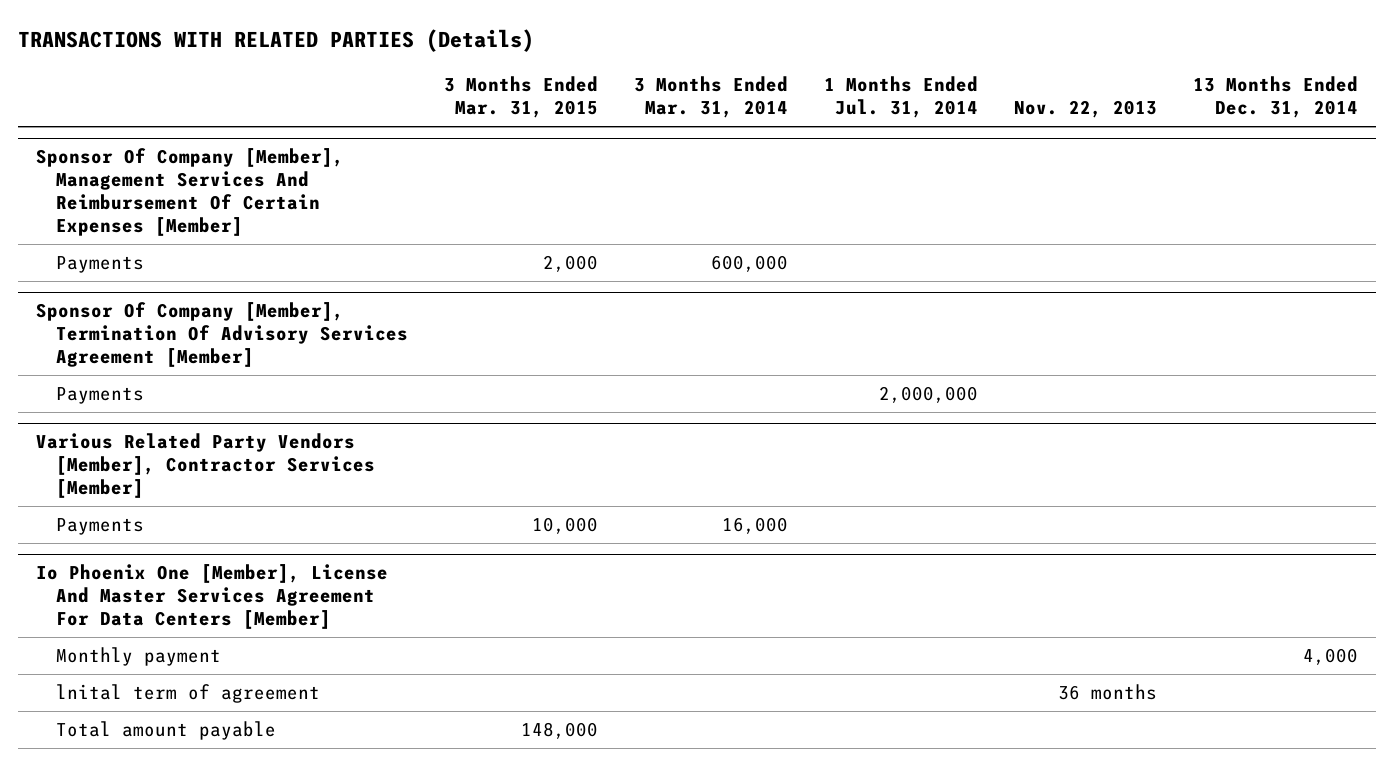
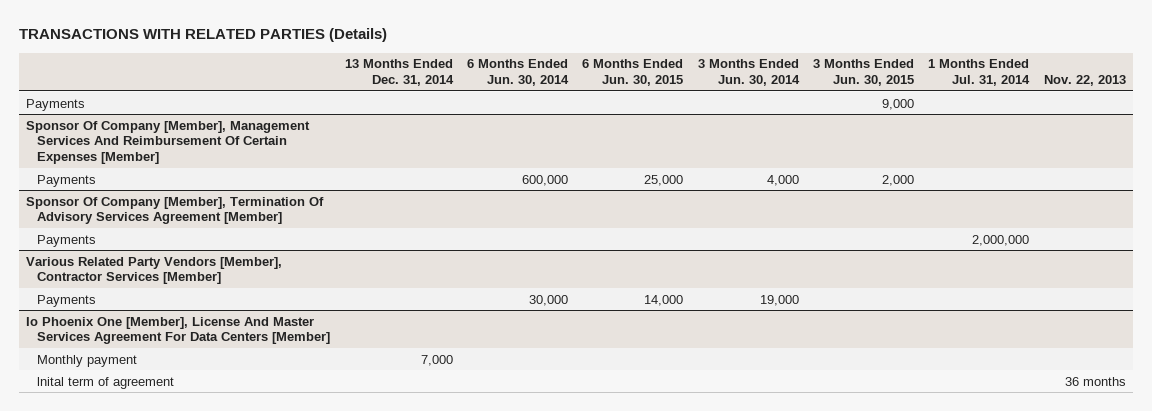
[443,76,598,119] 3 Months Ended Mar. 31, 2015 -> none
[633,76,788,119] 3 Months Ended Mar. 31, 2014 -> none
none -> [467,59,570,86] 6 Months Ended Jun. 30, 2014
none -> [582,59,684,86] 6 Months Ended Jun. 30, 2015
none -> [697,59,800,86] 3 Months Ended Jun. 30, 2014
none -> [813,59,915,86] 3 Months Ended Jun. 30, 2015
none -> [26,98,86,111] Payments
[1303,648,1359,666] 4,000 -> [420,354,453,366] 7,000
[55,721,276,741] Total amount payable -> none

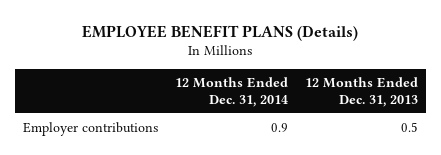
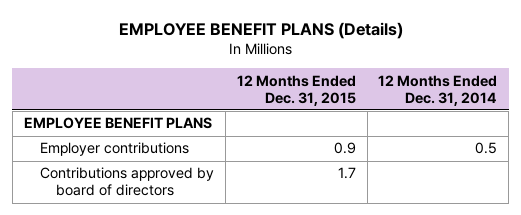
[304,77,418,108] 12 Months Ended Dec. 31, 2013 -> none
none -> [236,74,356,106] 12 Months Ended Dec. 31, 2015
none -> [23,117,212,130] EMPLOYEE BENEFIT PLANS
[270,122,288,132] 0.9 -> [475,142,498,155] 0.5
none -> [39,167,214,197] Contributions approved by board of directors

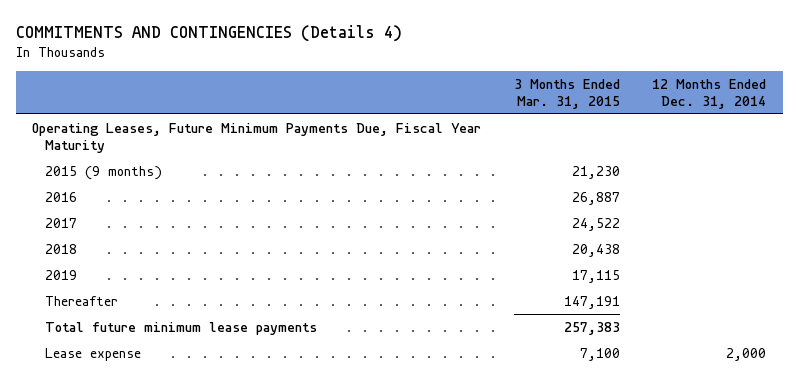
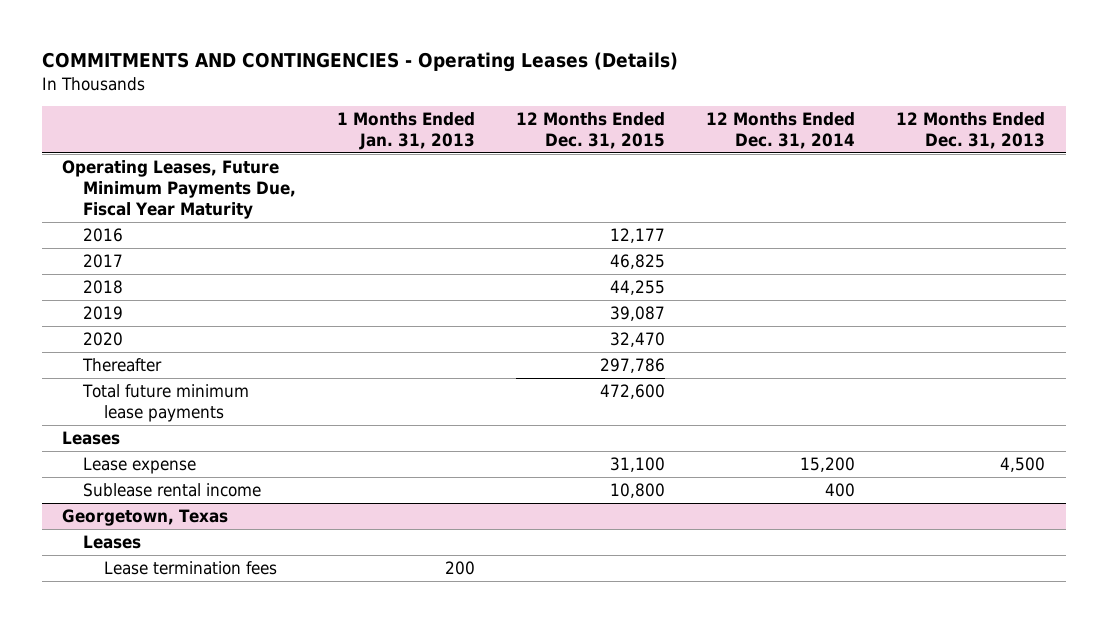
[15,24,402,42] COMMITMENTS AND CONTINGENCIES (Details 4) -> [41,52,678,73] COMMITMENTS AND CONTINGENCIES - Operating Leases (Details)
[513,78,620,109] 3 Months Ended Mar. 31, 2015 -> none
none -> [337,112,476,151] 1 Months Ended Jan. 31, 2013
none -> [516,112,666,150] 12 Months Ended Dec. 31, 2015
none -> [896,112,1046,150] 12 Months Ended Dec. 31, 2013
[44,165,162,180] 2015 (9 months) -> none
none -> [83,331,124,346] 2020
none -> [62,430,121,445] Leases
[726,347,767,361] 2,000 -> [800,456,856,472] 15,200
none -> [83,482,262,497] Sublease rental income
none -> [62,508,229,526] Georgetown, Texas
none -> [83,534,142,549] Leases
none -> [104,560,278,575] Lease termination fees

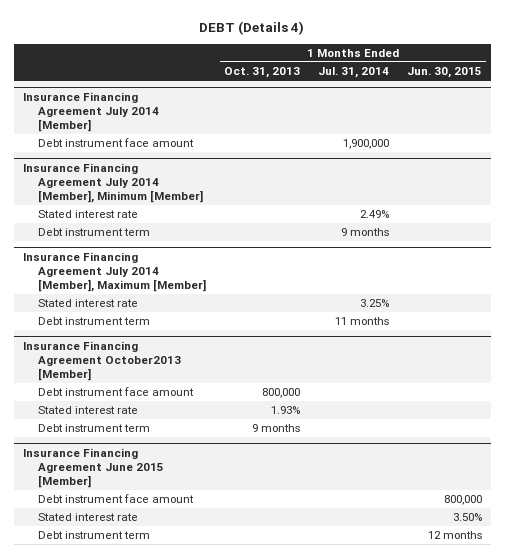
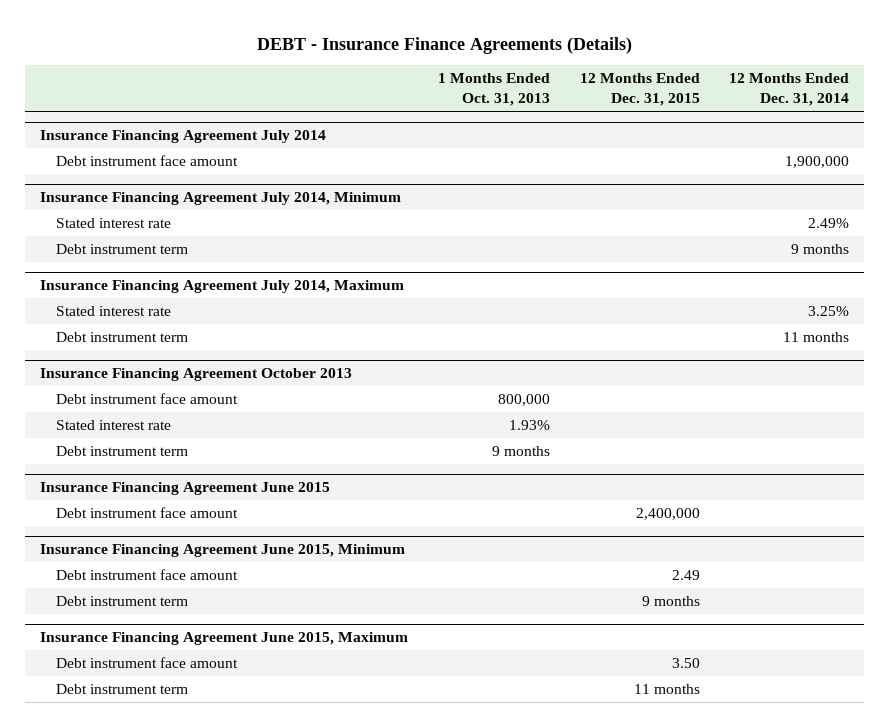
[199,20,305,35] DEBT (Details 4) -> [256,36,632,54] DEBT - Insurance Finance Agreements (Details)
[318,67,390,79] Jul. 31, 2014 -> none
[406,67,482,79] Jun. 30, 2015 -> none
none -> [579,73,700,107] 12 Months Ended Dec. 31, 2015
none -> [729,73,850,107] 12 Months Ended Dec. 31, 2014
[22,92,160,132] Insurance Financing Agreement July 2014 [Member] -> [39,130,326,144] Insurance Financing Agreement July 2014
[22,163,204,203] Insurance Financing Agreement July 2014 [Member], Minimum [Member] -> [39,192,401,206] Insurance Financing Agreement July 2014, Minimum
[22,252,207,292] Insurance Financing Agreement July 2014 [Member], Maximum [Member] -> [39,280,404,294] Insurance Financing Agreement July 2014, Maximum
[22,341,182,381] Insurance Financing Agreement October2013 [Member] -> [39,368,352,382] Insurance Financing Agreement October 2013
[22,448,165,488] Insurance Financing Agreement June 2015 [Member] -> [39,482,330,496] Insurance Financing Agreement June 2015
[38,513,139,522] Stated interest rate -> none
[38,531,151,540] Debt instrument term -> none
none -> [39,544,405,558] Insurance Financing Agreement June 2015, Minimum
none -> [55,569,238,581] Debt instrument face amount
none -> [55,596,188,607] Debt instrument term
none -> [39,632,408,646] Insurance Financing Agreement June 2015, Maximum
none -> [55,657,238,669] Debt instrument face amount
none -> [55,684,188,695] Debt instrument term

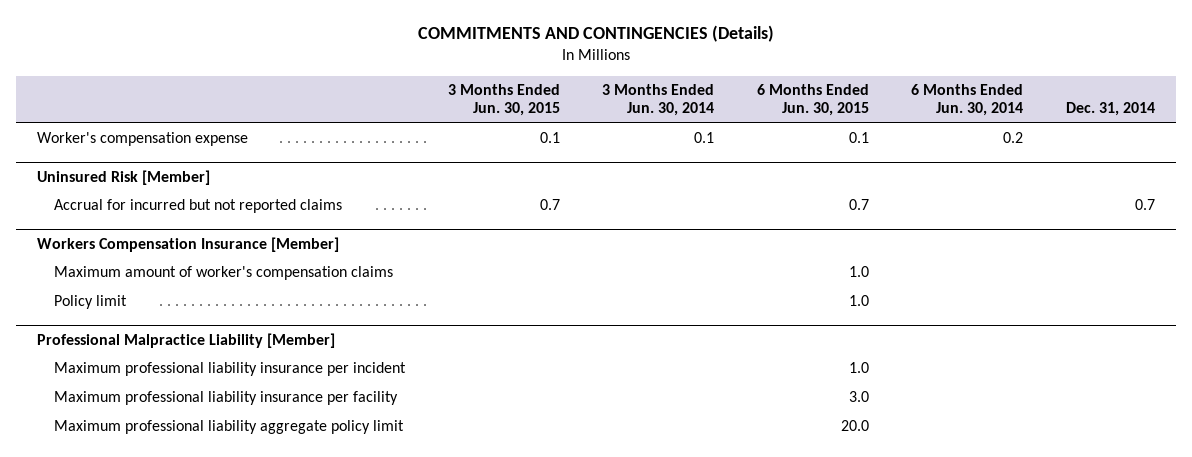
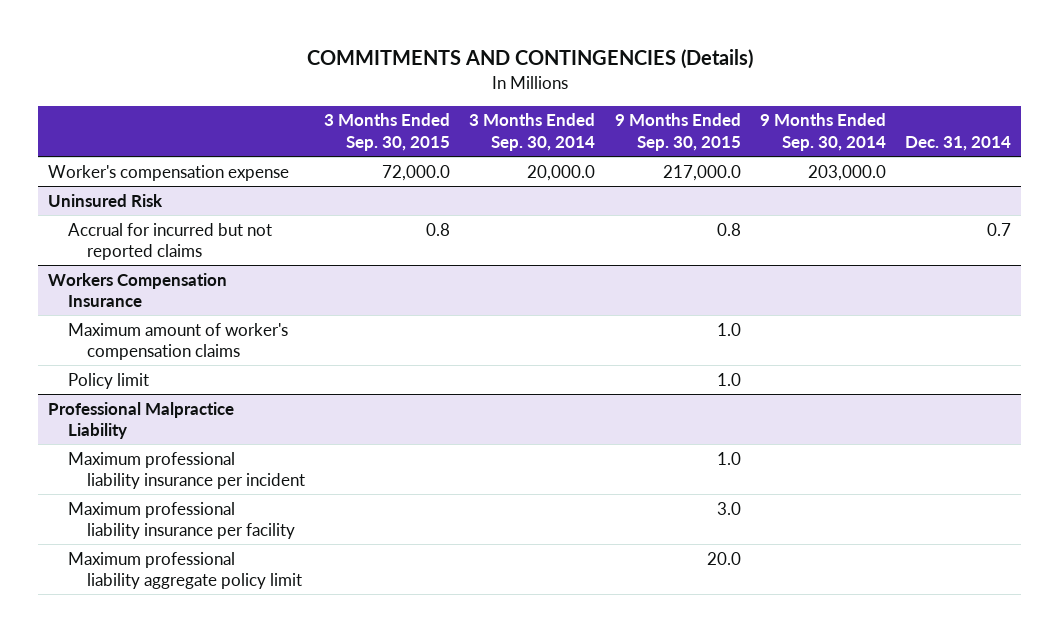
[447,83,560,117] 3 Months Ended Jun. 30, 2015 -> none
[602,83,715,117] 3 Months Ended Jun. 30, 2014 -> none
[756,83,869,117] 6 Months Ended Jun. 30, 2015 -> none
[911,83,1024,117] 6 Months Ended Jun. 30, 2014 -> none
none -> [324,113,451,151] 3 Months Ended Sep. 30, 2015
none -> [469,113,596,151] 3 Months Ended Sep. 30, 2014
none -> [614,113,741,151] 9 Months Ended Sep. 30, 2015
none -> [760,113,887,151] 9 Months Ended Sep. 30, 2014
[36,169,210,185] Uninsured Risk [Member] -> [48,193,164,207] Uninsured Risk
[36,236,339,252] Workers Compensation Insurance [Member] -> [48,272,228,308] Workers Compensation Insurance
[36,332,335,348] Professional Malpractice Liability [Member] -> [48,401,235,440] Professional Malpractice Liability

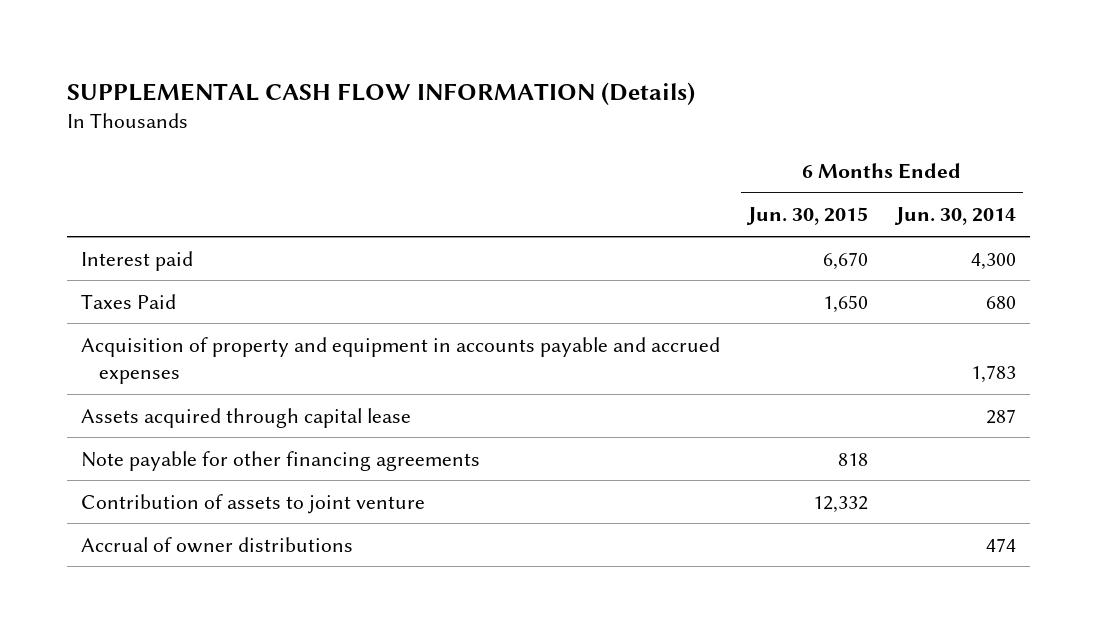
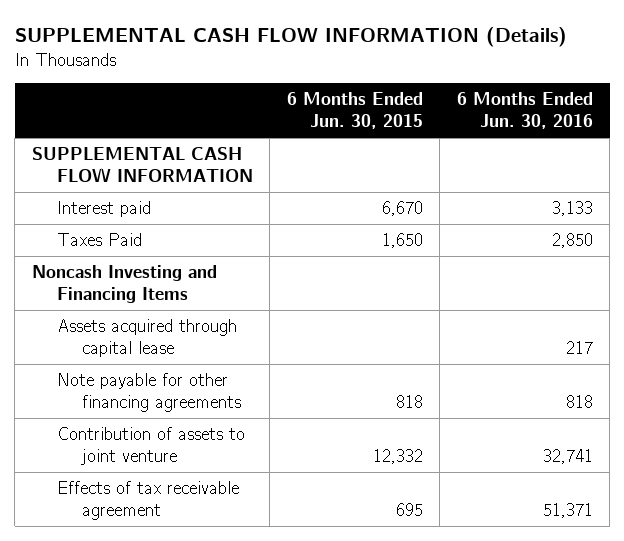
[893,207,1016,226] Jun. 30, 2014 -> none
none -> [456,92,593,130] 6 Months Ended Jun. 30, 2016
none -> [31,146,253,183] SUPPLEMENTAL CASH FLOW INFORMATION
[80,336,720,384] Acquisition of property and equipment in accounts payable and accrued expenses -> none
none -> [31,264,217,304] Noncash Investing and Financing Items
[80,536,353,553] Accrual of owner distributions -> none
none -> [56,480,239,521] Effects of tax receivable agreement

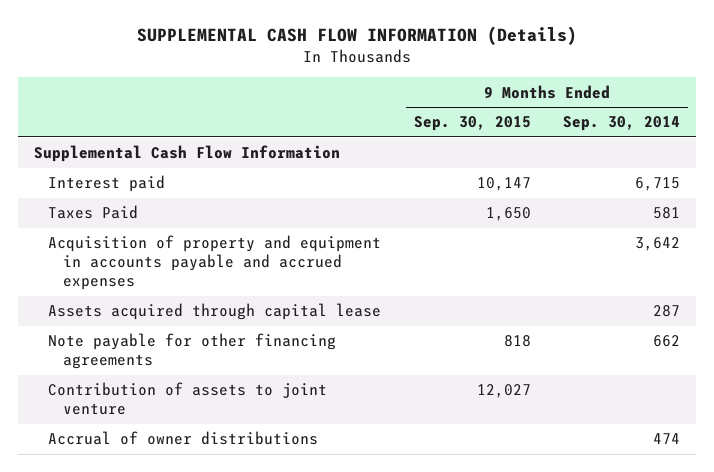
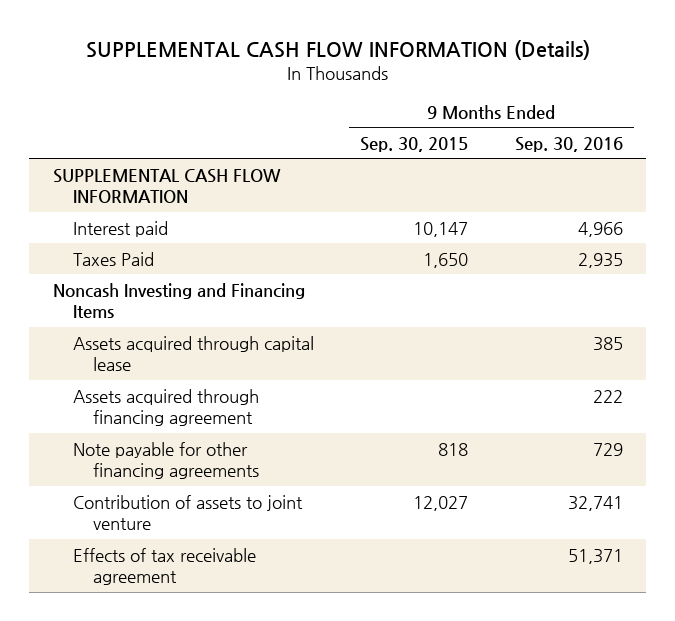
[563,116,681,132] Sep. 30, 2014 -> none
none -> [514,136,623,152] Sep. 30, 2016
[33,145,340,163] Supplemental Cash Flow Information -> [52,168,281,204] SUPPLEMENTAL CASH FLOW INFORMATION
[48,235,382,291] Acquisition of property and equipment in accounts payable and accrued expenses -> none
none -> [52,282,305,319] Noncash Investing and Financing Items
none -> [72,388,259,427] Assets acquired through financing agreement
[48,431,319,446] Accrual of owner distributions -> none
none -> [72,547,256,586] Effects of tax receivable agreement

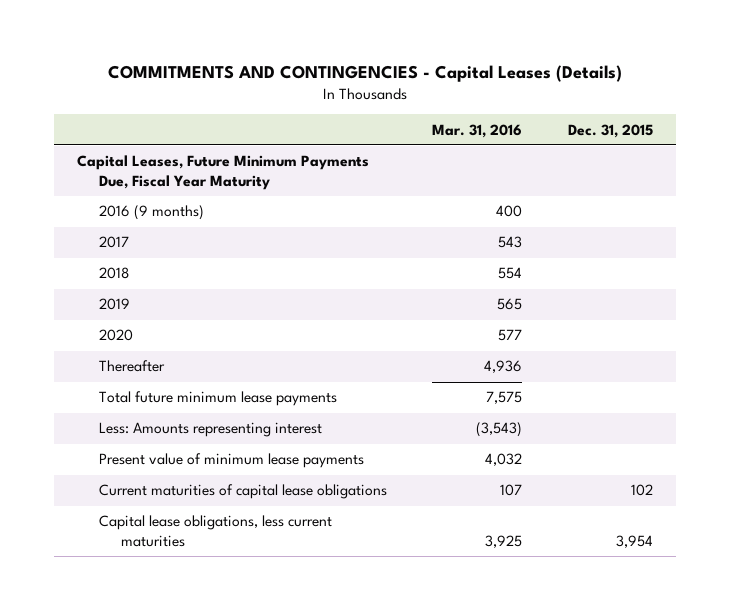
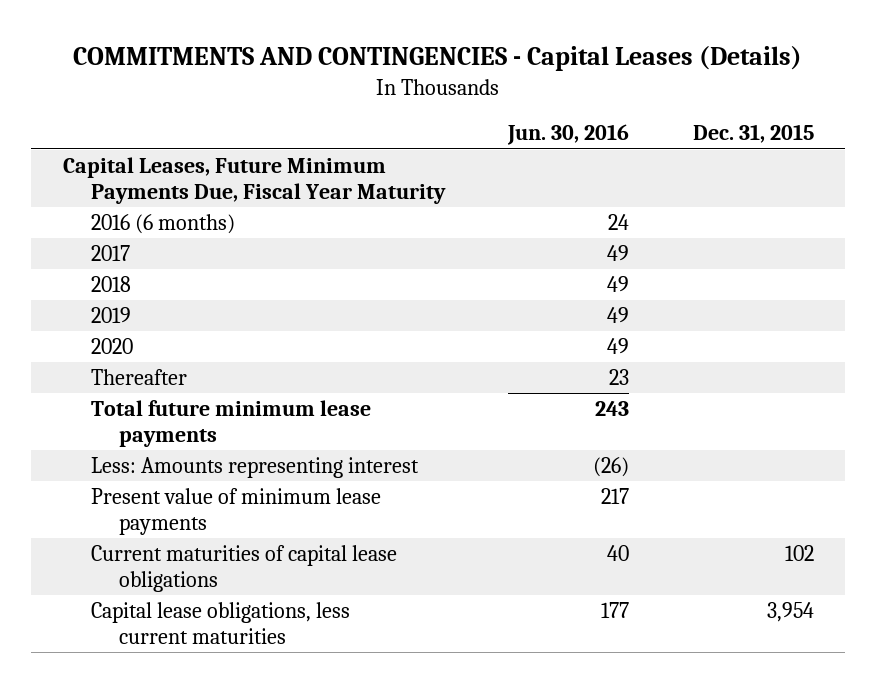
[432,123,523,138] Mar. 31, 2016 -> none
none -> [507,124,630,146] Jun. 30, 2016
[98,205,204,221] 2016 (9 months) -> [90,214,235,235] 2016 (6 months)

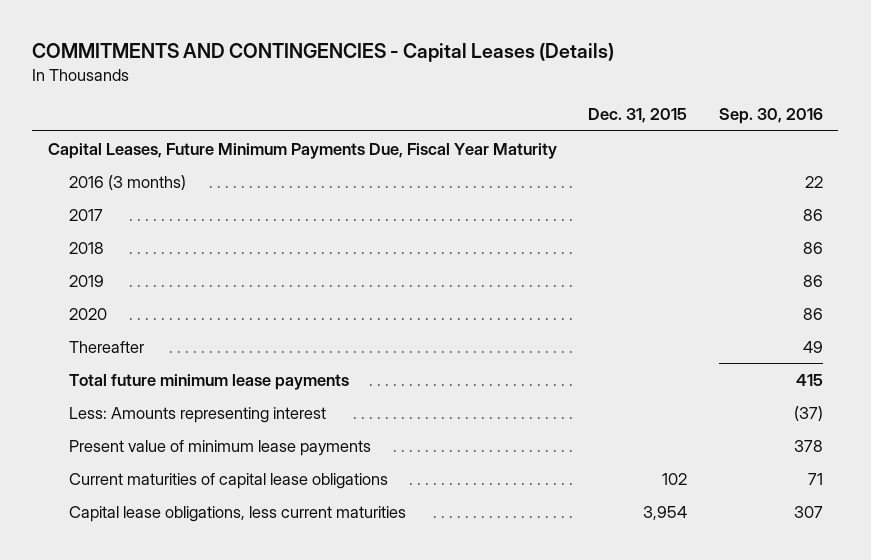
[507,124,630,146] Jun. 30, 2016 -> none
none -> [718,108,823,125] Sep. 30, 2016
[90,214,235,235] 2016 (6 months) -> [68,174,186,190] 2016 (3 months)

